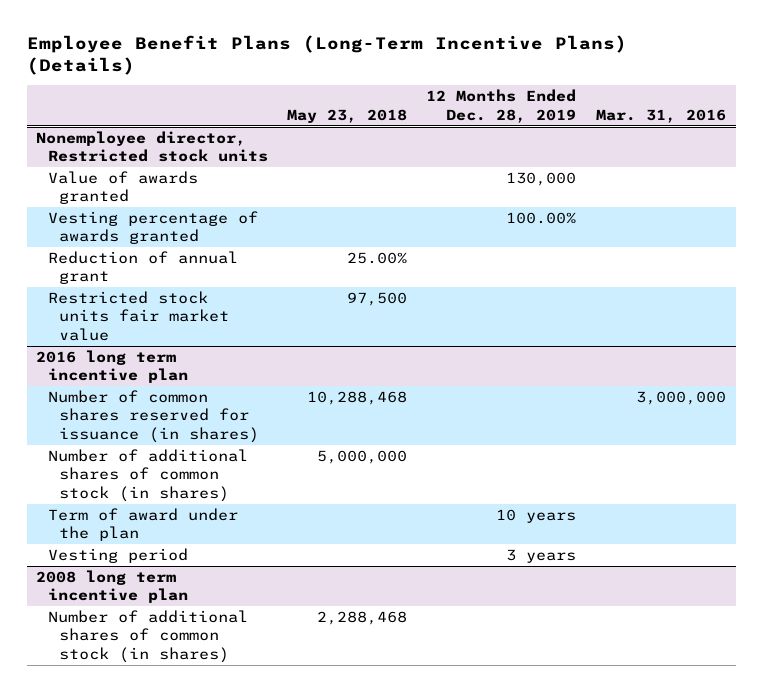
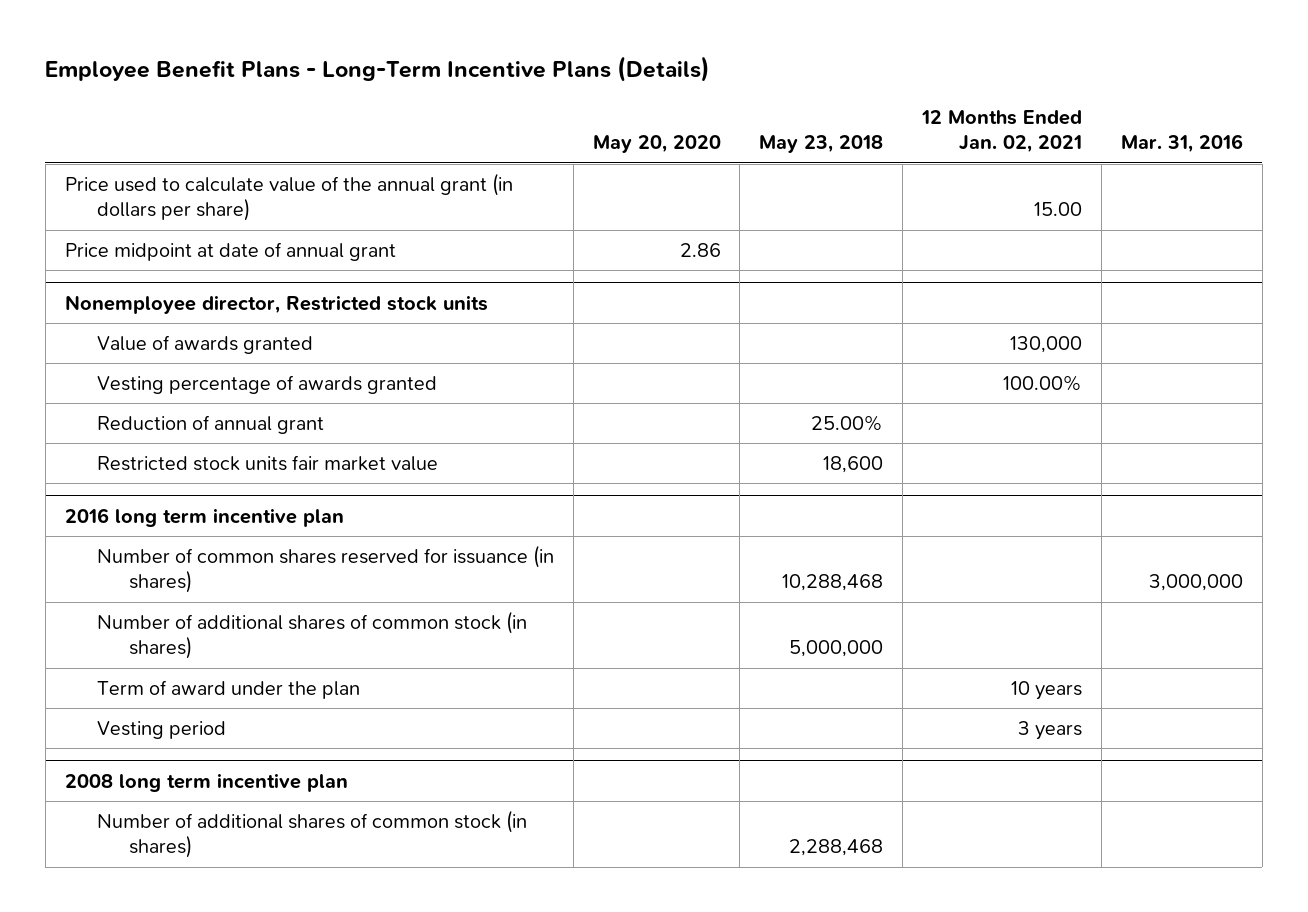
[26,34,627,76] Employee Benefit Plans (Long-Term Incentive Plans) (Details) -> [45,55,711,82] Employee Benefit Plans - Long-Term Incentive Plans (Details)
[426,89,577,123] 12 Months Ended Dec. 28, 2019 -> none
none -> [592,135,721,154] May 20, 2020
none -> [921,109,1083,154] 12 Months Ended Jan. 02, 2021
none -> [64,172,513,222] Price used to calculate value of the annual grant (in dollars per share)
none -> [64,241,396,261] Price midpoint at date of annual grant
[346,292,407,307] 97,500 -> [823,455,884,473] 18,600

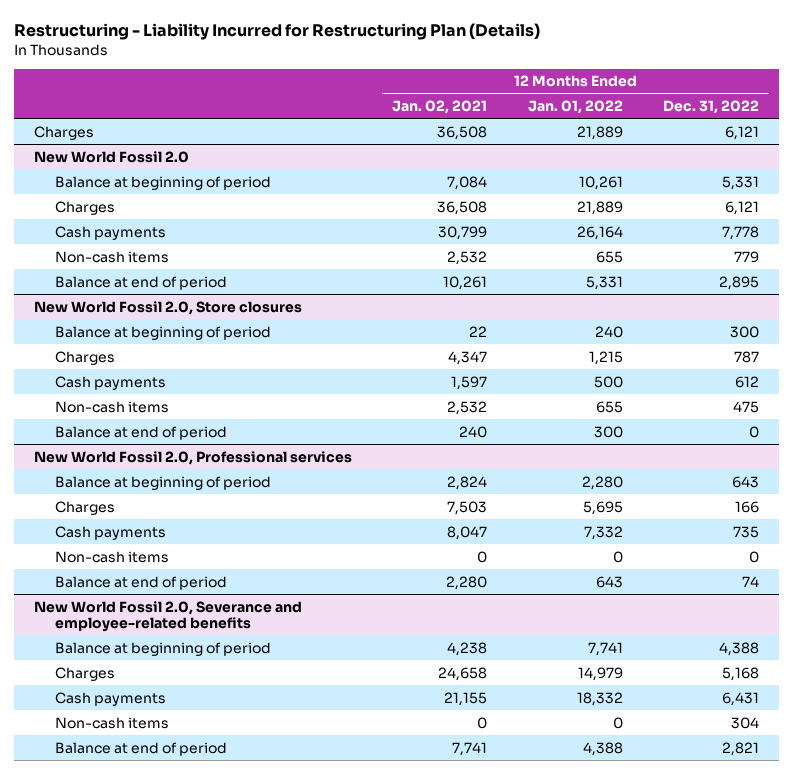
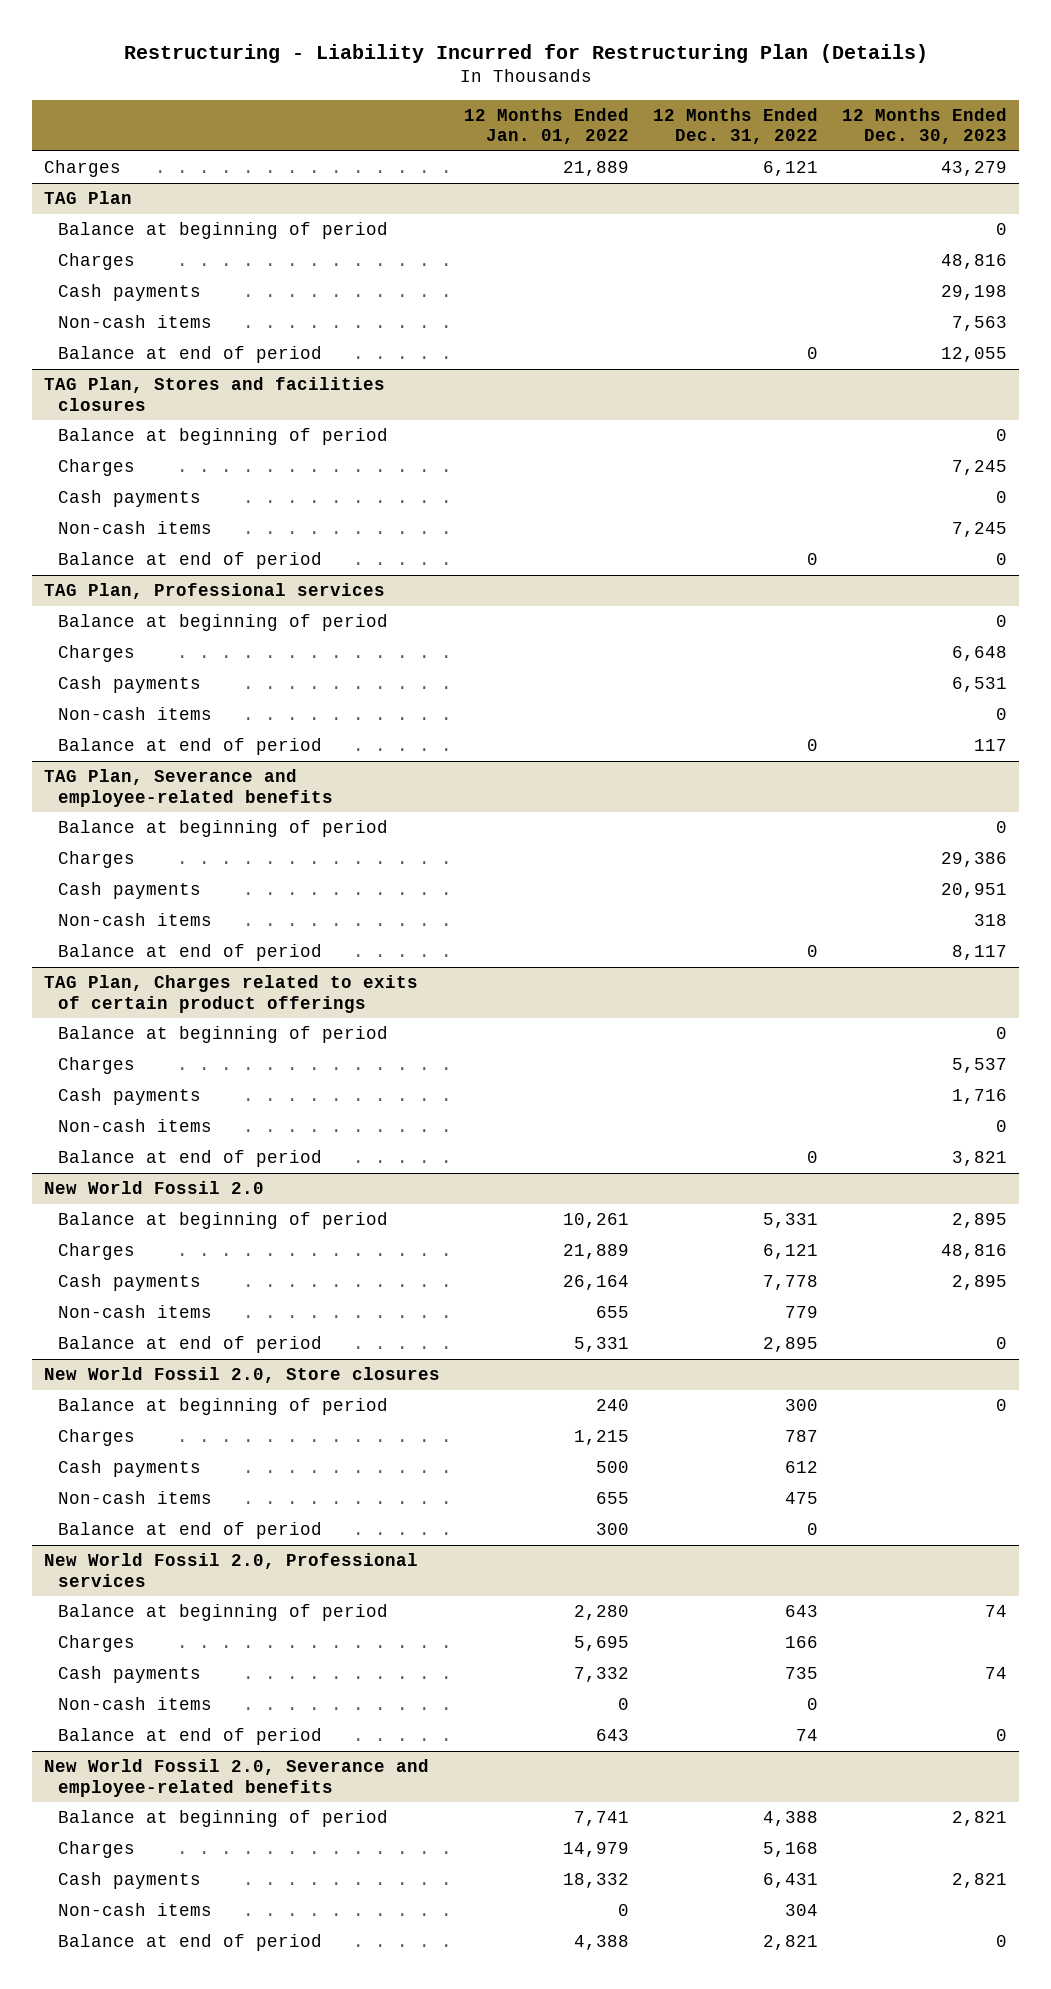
[392,100,488,115] Jan. 02, 2021 -> none
none -> [842,107,1008,145] 12 Months Ended Dec. 30, 2023
none -> [44,191,133,205] TAG Plan
none -> [57,222,388,240] Balance at beginning of period
none -> [57,253,135,271] Charges
none -> [57,284,201,302] Cash payments
none -> [57,315,212,329] Non-cash items
none -> [57,346,322,364] Balance at end of period
none -> [44,377,386,411] TAG Plan, Stores and facilities closures
none -> [57,428,388,446] Balance at beginning of period
none -> [57,459,135,477] Charges
none -> [57,490,201,508] Cash payments
none -> [57,521,212,535] Non-cash items
none -> [57,552,322,570] Balance at end of period
none -> [44,583,386,600] TAG Plan, Professional services
none -> [57,614,388,632] Balance at beginning of period
none -> [57,645,135,663] Charges
none -> [57,676,201,694] Cash payments
none -> [57,707,212,721] Non-cash items
none -> [57,738,322,756] Balance at end of period
none -> [44,769,333,807] TAG Plan, Severance and employee-related benefits
none -> [57,820,388,838] Balance at beginning of period
none -> [57,851,135,869] Charges
none -> [57,882,201,900] Cash payments
none -> [57,913,212,927] Non-cash items
none -> [57,944,322,962] Balance at end of period
none -> [44,975,419,1013] TAG Plan, Charges related to exits of certain product offerings
none -> [57,1026,388,1044] Balance at beginning of period
none -> [57,1057,135,1075] Charges
none -> [57,1088,201,1106] Cash payments
none -> [57,1119,212,1133] Non-cash items
none -> [57,1150,322,1168] Balance at end of period

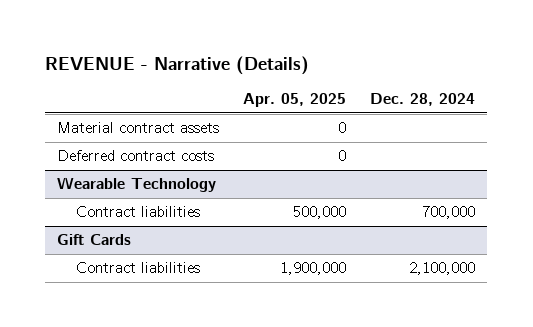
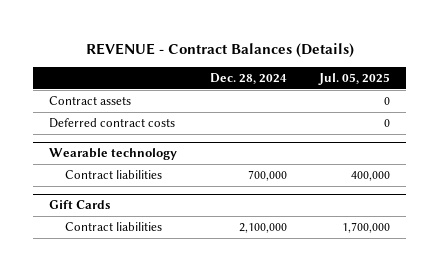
[45,55,310,75] REVENUE - Narrative (Details) -> [85,42,354,58] REVENUE - Contract Balances (Details)
[243,93,347,108] Apr. 05, 2025 -> none
none -> [318,73,391,86] Jul. 05, 2025
[57,122,220,134] Material contract assets -> [49,96,132,106] Contract assets
[57,177,217,193] Wearable Technology -> [49,148,178,161] Wearable technology

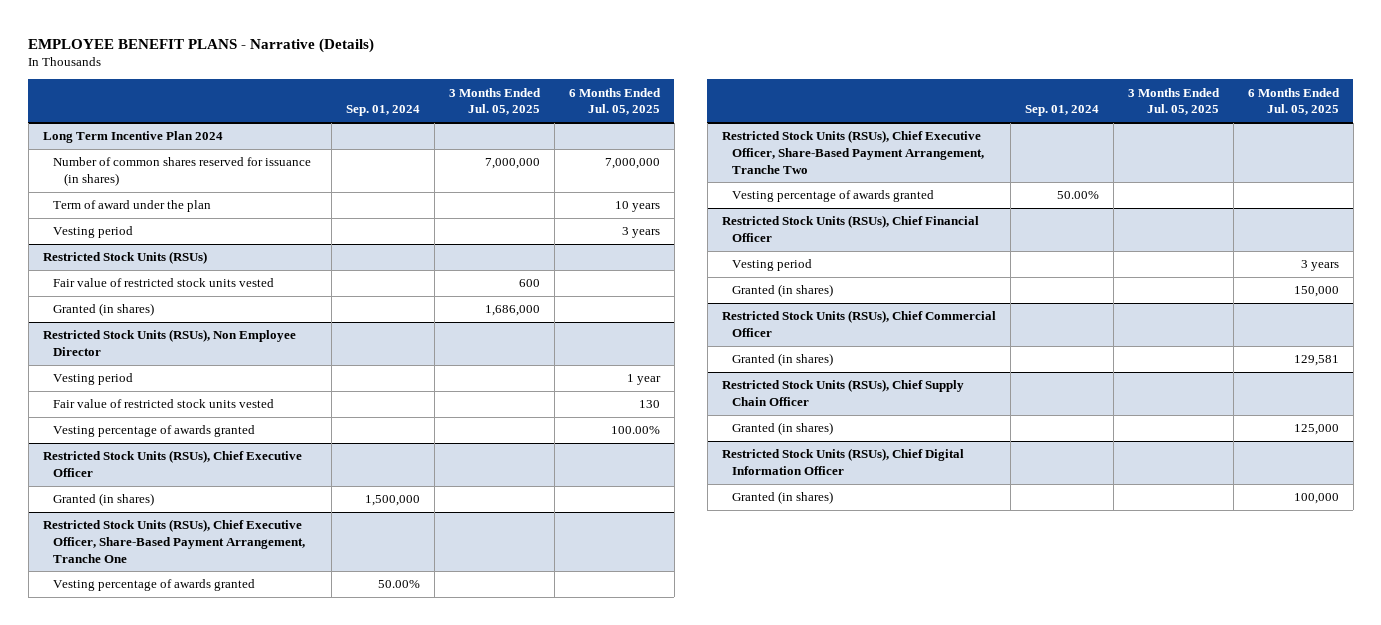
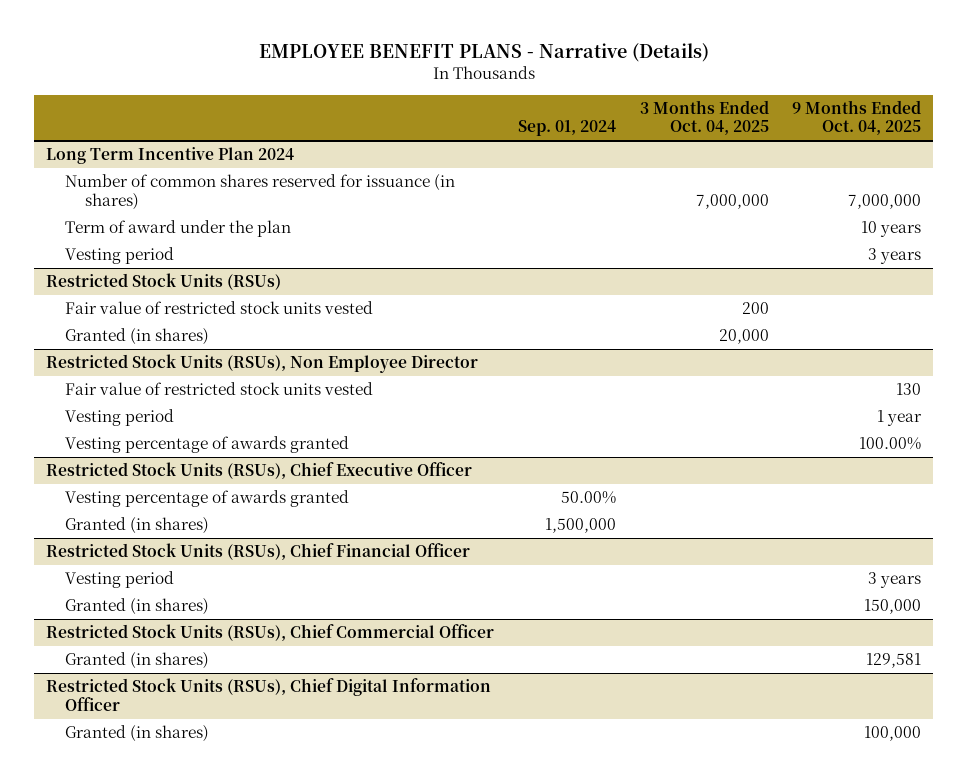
[448,87,541,116] 3 Months Ended Jul. 05, 2025 -> none
[568,87,661,116] 6 Months Ended Jul. 05, 2025 -> none
none -> [639,99,769,136] 3 Months Ended Oct. 04, 2025
none -> [792,99,922,136] 9 Months Ended Oct. 04, 2025
[53,373,134,386] Vesting period -> [65,409,175,427] Vesting period
none -> [65,490,350,508] Vesting percentage of awards granted
[42,519,306,563] Restricted Stock Units (RSUs), Chief Executive Officer, Share-Based Payment Arrangement, Tranche One -> none
[53,579,256,592] Vesting percentage of awards granted -> none
[721,130,984,174] Restricted Stock Units (RSUs), Chief Executive Officer, Share-Based Payment Arrangement, Tranche Two -> none
[731,190,934,203] Vesting percentage of awards granted -> none
[721,379,964,406] Restricted Stock Units (RSUs), Chief Supply Chain Officer -> none
[731,422,833,436] Granted (in shares) -> none

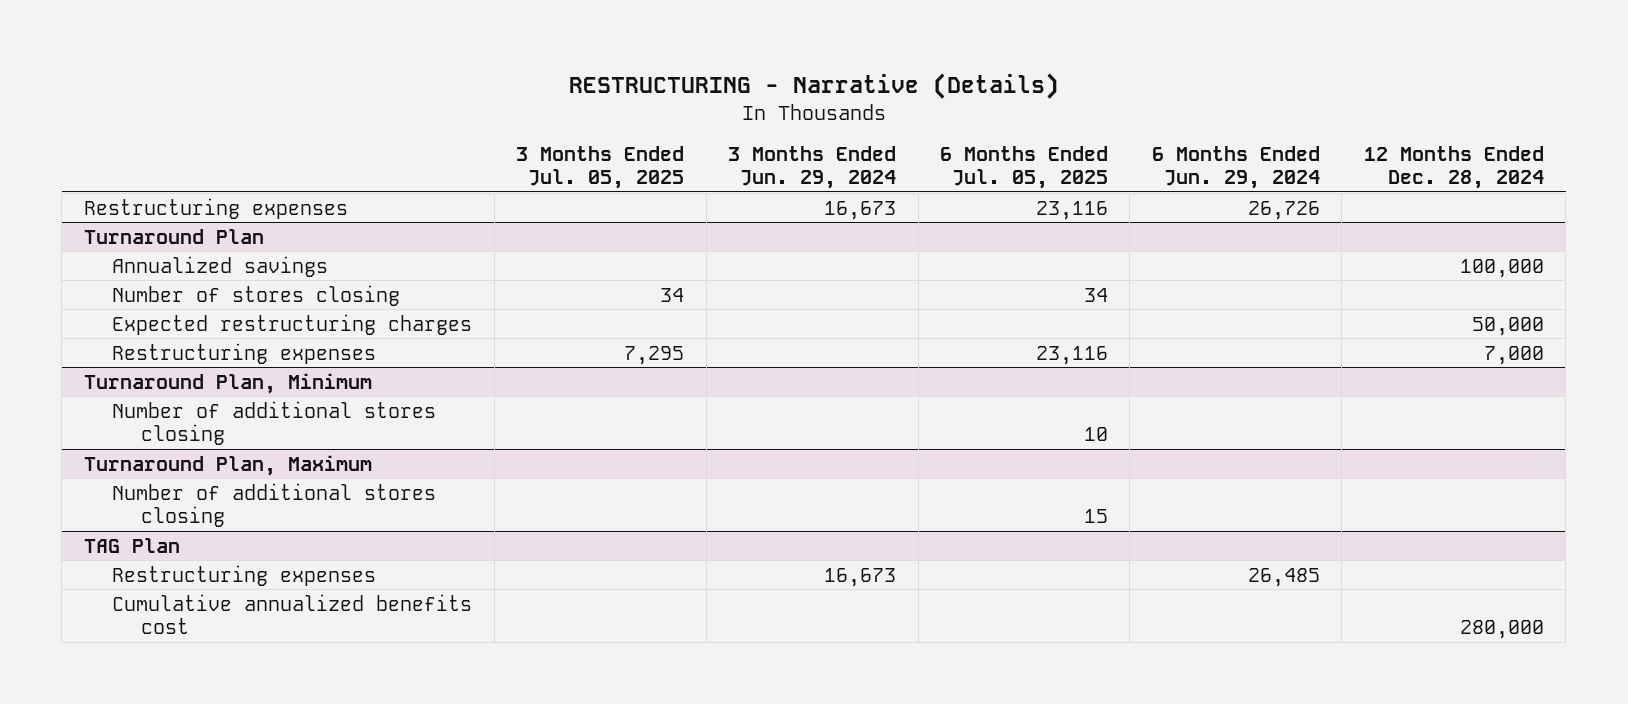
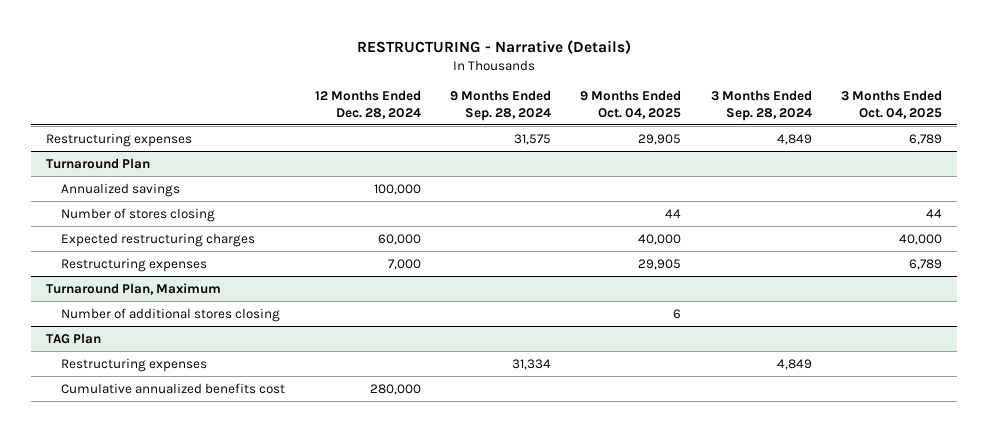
[516,146,685,190] 3 Months Ended Jul. 05, 2025 -> none
[728,146,897,190] 3 Months Ended Jun. 29, 2024 -> none
[939,146,1108,190] 6 Months Ended Jul. 05, 2025 -> none
[1151,146,1320,190] 6 Months Ended Jun. 29, 2024 -> none
none -> [450,90,552,121] 9 Months Ended Sep. 28, 2024
none -> [580,90,682,119] 9 Months Ended Oct. 04, 2025
none -> [710,90,812,121] 3 Months Ended Sep. 28, 2024
none -> [841,90,943,119] 3 Months Ended Oct. 04, 2025
[1471,316,1544,336] 50,000 -> [377,233,421,245] 60,000
[83,372,372,394] Turnaround Plan, Minimum -> none
[112,400,437,445] Number of additional stores closing -> none

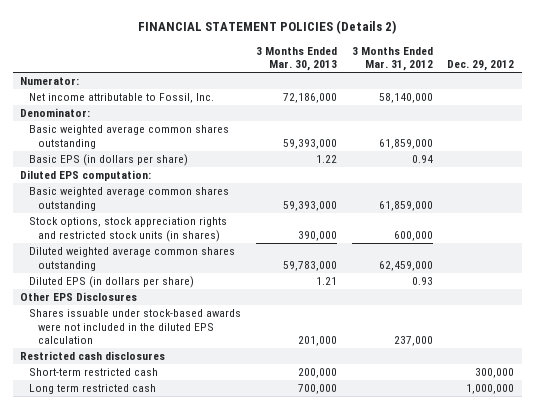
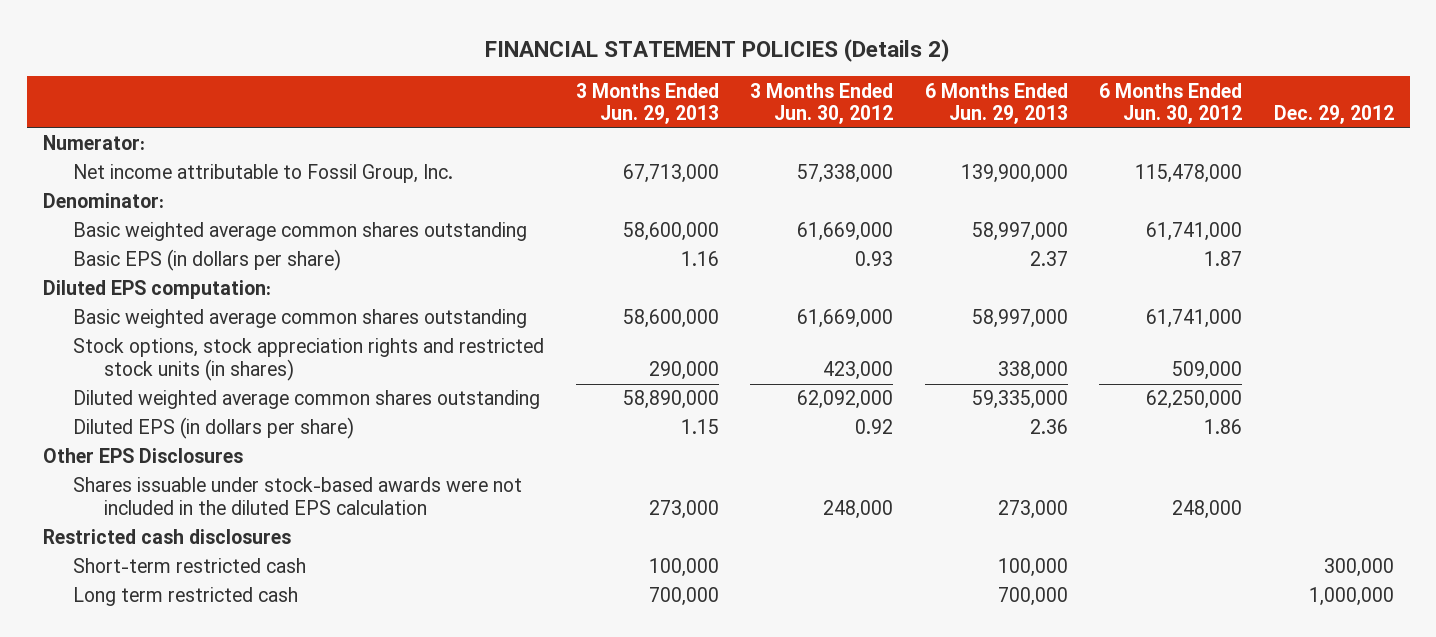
[256,46,338,71] 3 Months Ended Mar. 30, 2013 -> none
[351,46,433,71] 3 Months Ended Mar. 31, 2012 -> none
none -> [575,82,719,125] 3 Months Ended Jun. 29, 2013
none -> [750,82,894,125] 3 Months Ended Jun. 30, 2012
none -> [924,82,1068,125] 6 Months Ended Jun. 29, 2013
none -> [1099,82,1243,125] 6 Months Ended Jun. 30, 2012
[29,93,215,104] Net income attributable to Fossil, Inc. -> [73,164,454,184] Net income attributable to Fossil Group, Inc.

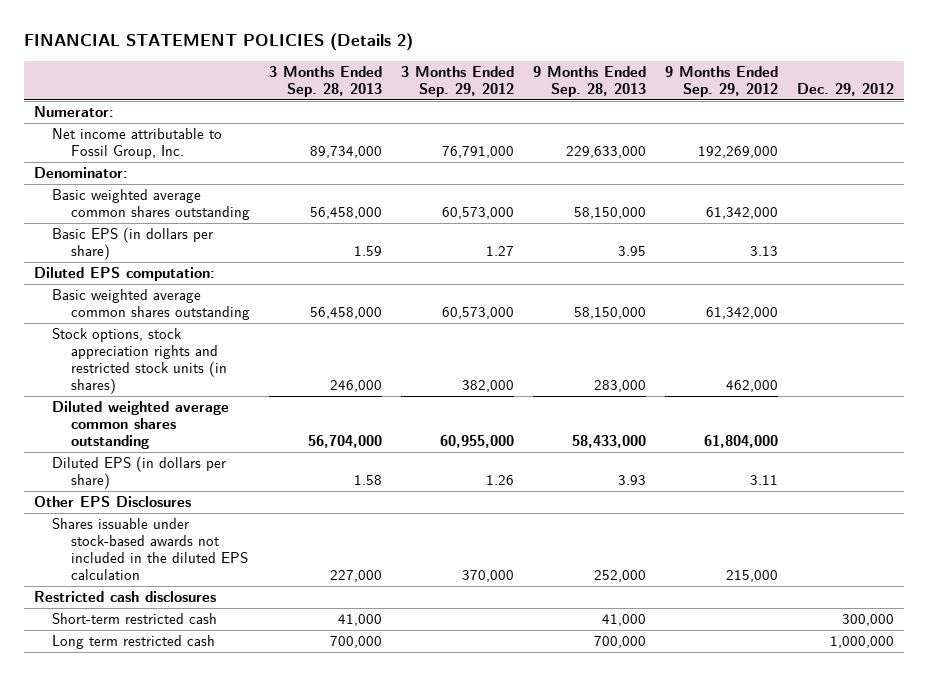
[575,82,719,125] 3 Months Ended Jun. 29, 2013 -> none
[750,82,894,125] 3 Months Ended Jun. 30, 2012 -> none
[924,82,1068,125] 6 Months Ended Jun. 29, 2013 -> none
[1099,82,1243,125] 6 Months Ended Jun. 30, 2012 -> none
none -> [269,66,383,98] 3 Months Ended Sep. 28, 2013
none -> [401,66,515,98] 3 Months Ended Sep. 29, 2012
none -> [533,66,647,98] 9 Months Ended Sep. 28, 2013
none -> [665,66,779,98] 9 Months Ended Sep. 29, 2012
[73,477,523,515] Shares issuable under stock-based awards were not included in the diluted EPS calculation -> [52,518,248,581] Shares issuable under stock-based awards not included in the diluted EPS calculation

